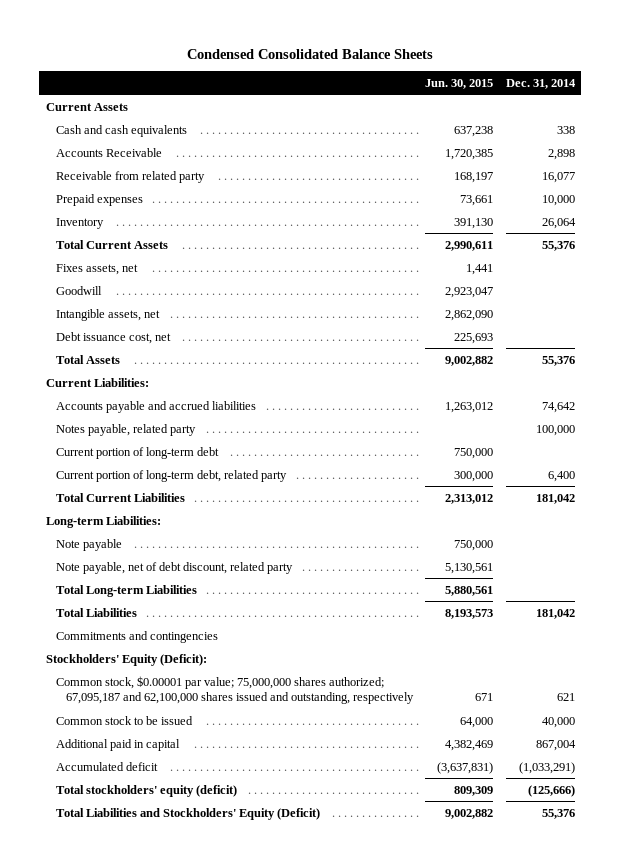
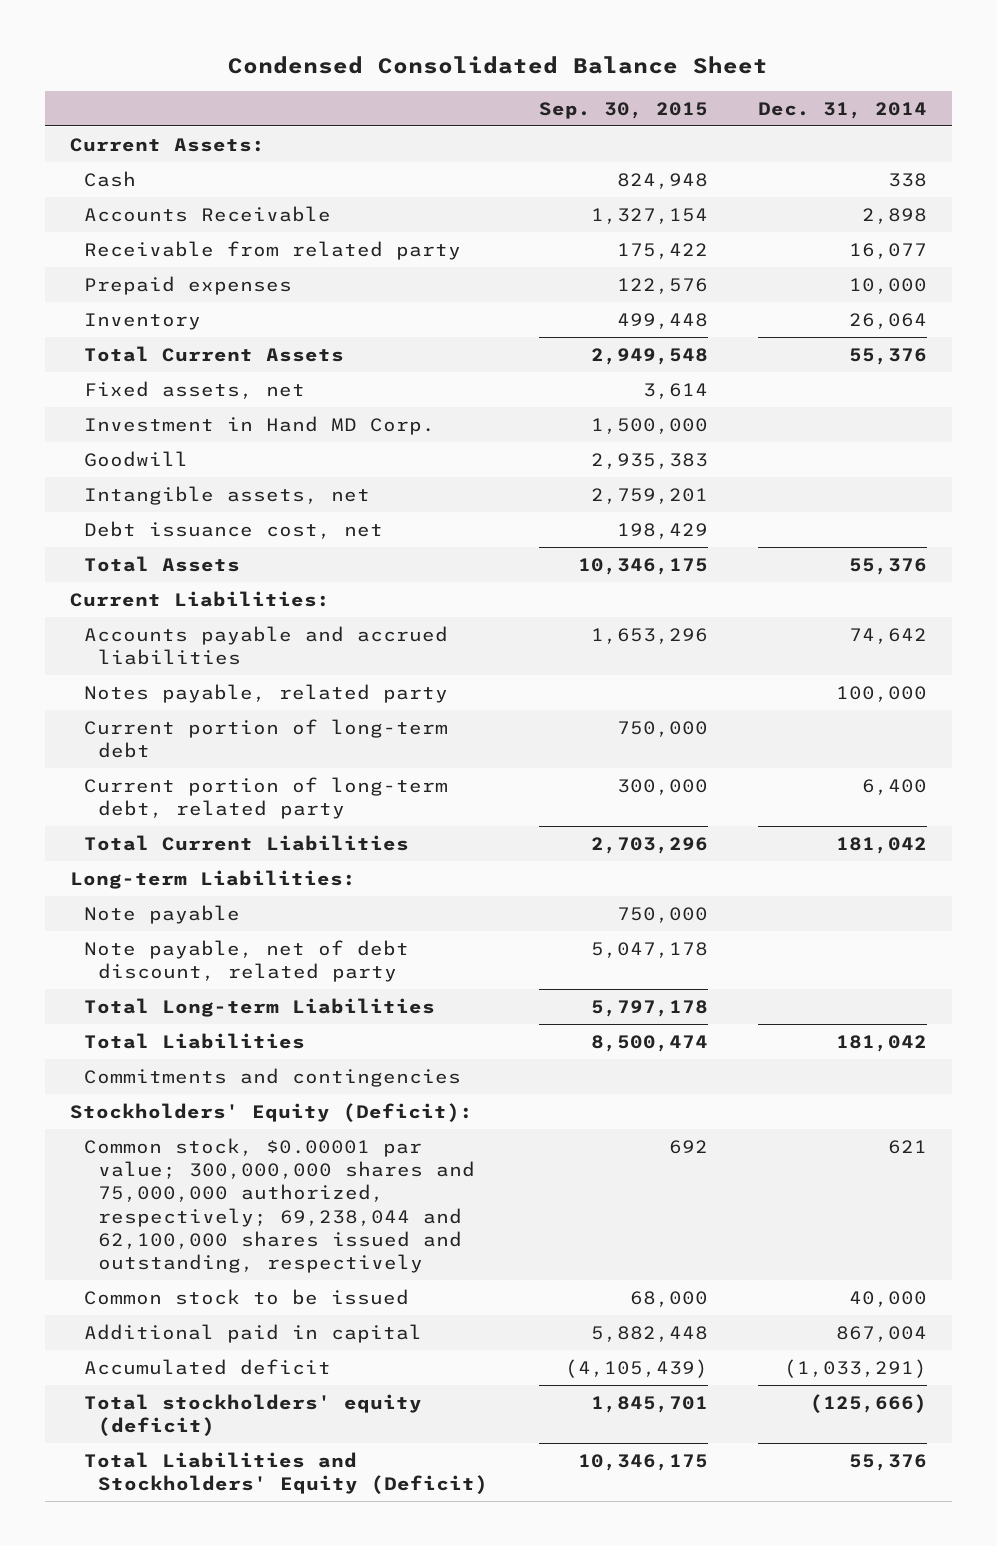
[187,48,434,59] Condensed Consolidated Balance Sheets -> [228,55,769,74] Condensed Consolidated Balance Sheet
[425,78,494,89] Jun. 30, 2015 -> none
none -> [538,101,708,119] Sep. 30, 2015
[45,102,128,111] Current Assets -> [69,137,265,152] Current Assets:
[55,124,187,137] Cash and cash equivalents -> [84,170,137,187] Cash
[55,263,138,275] Fixes assets, net -> [84,380,306,399] Fixed assets, net
none -> [84,415,436,435] Investment in Hand MD Corp.
[55,675,414,705] Common stock, $0.00001 par value; 75,000,000 shares authorized; 67,095,187 and 62,100,000 shares issued and outstanding, respectively -> [84,1137,476,1274] Common stock, $0.00001 par value; 300,000,000 shares and 75,000,000 authorized, respectively; 69,238,044 and 62,100,000 shares issued and outstanding, respectively

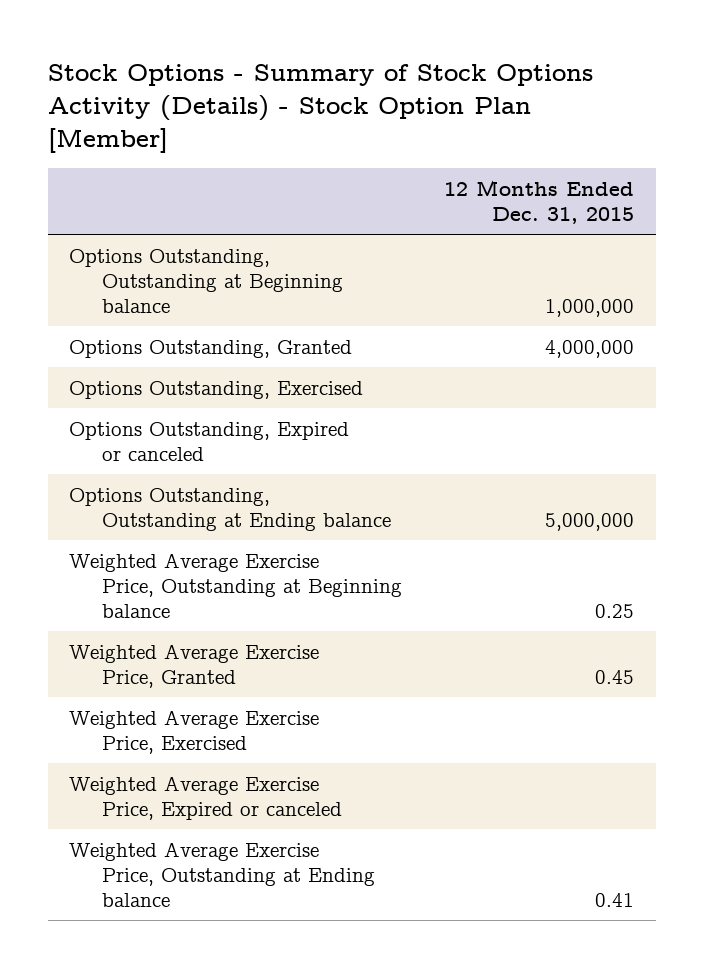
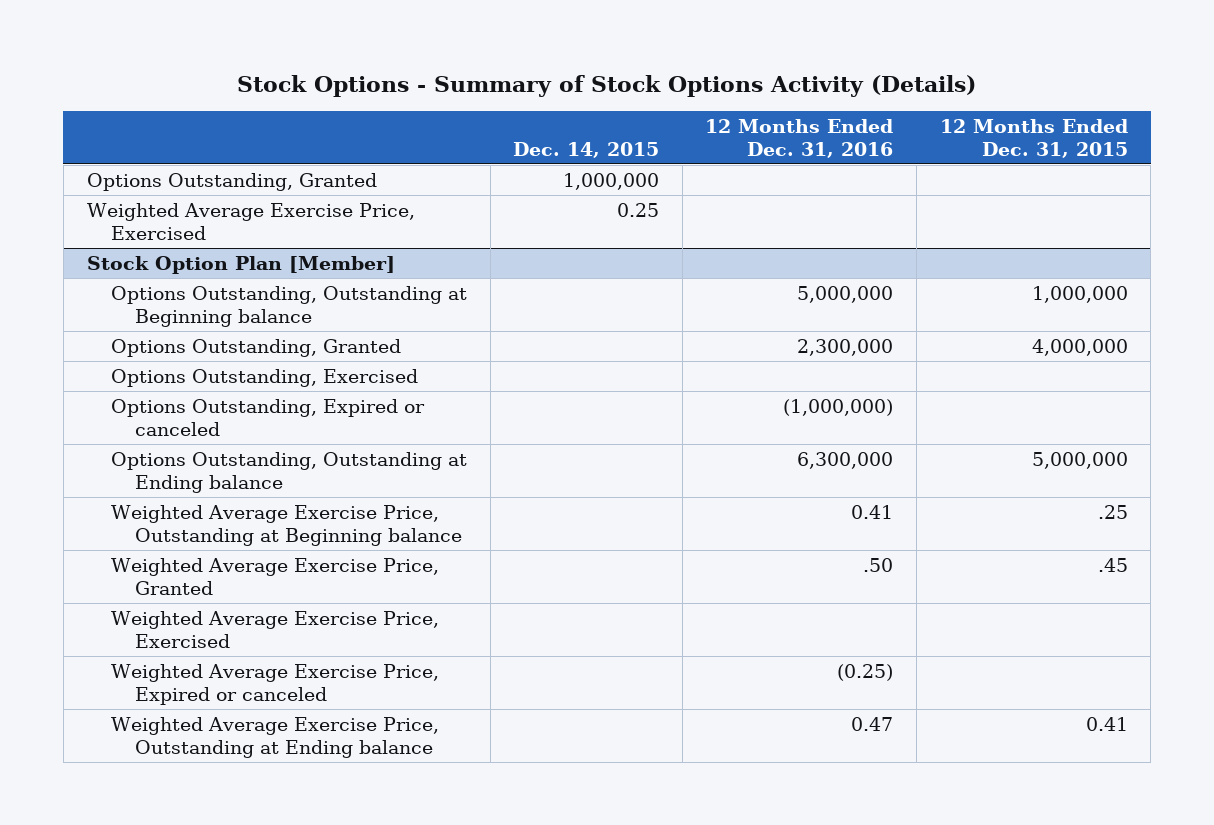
[48,64,594,154] Stock Options - Summary of Stock Options Activity (Details) - Stock Option Plan [Member] -> [237,75,977,98] Stock Options - Summary of Stock Options Activity (Details)
none -> [513,141,660,158] Dec. 14, 2015
none -> [705,118,894,158] 12 Months Ended Dec. 31, 2016
none -> [86,172,377,191] Options Outstanding, Granted
none -> [86,202,415,240] Weighted Average Exercise Price, Exercised
none -> [86,255,395,274] Stock Option Plan [Member]
[595,603,635,618] 0.25 -> [1097,504,1128,519] .25
[595,669,635,684] 0.45 -> [1097,557,1128,572] .45

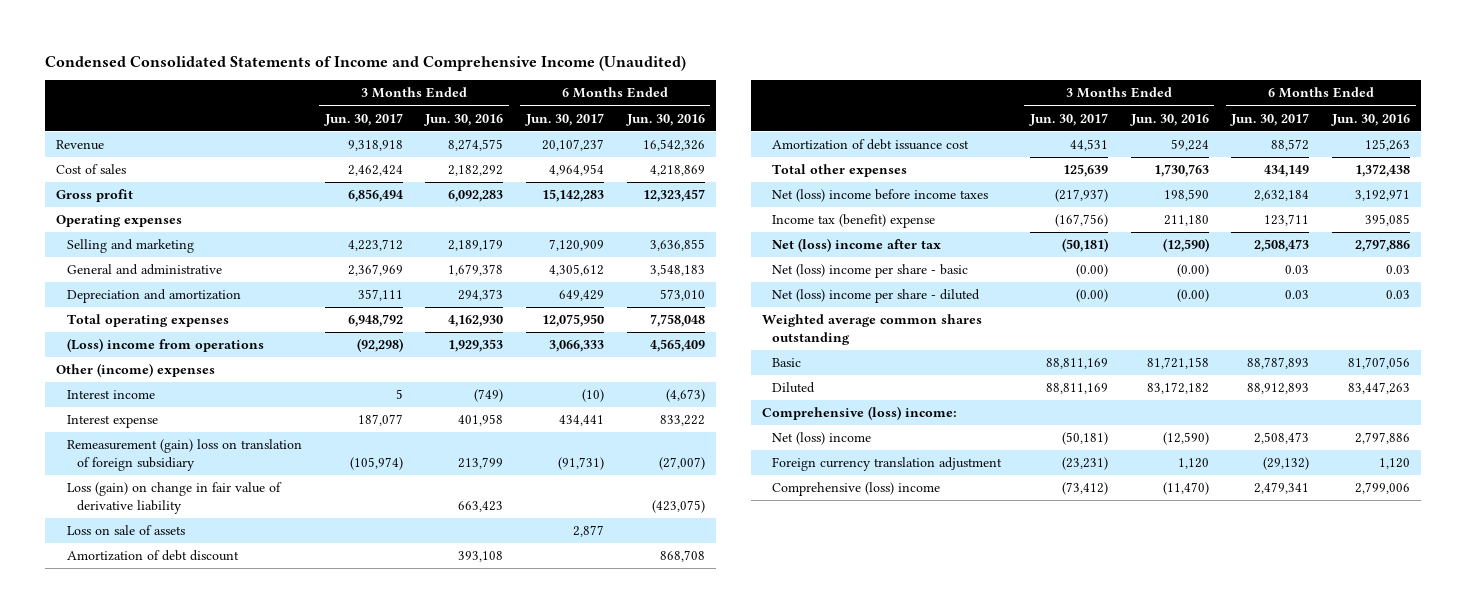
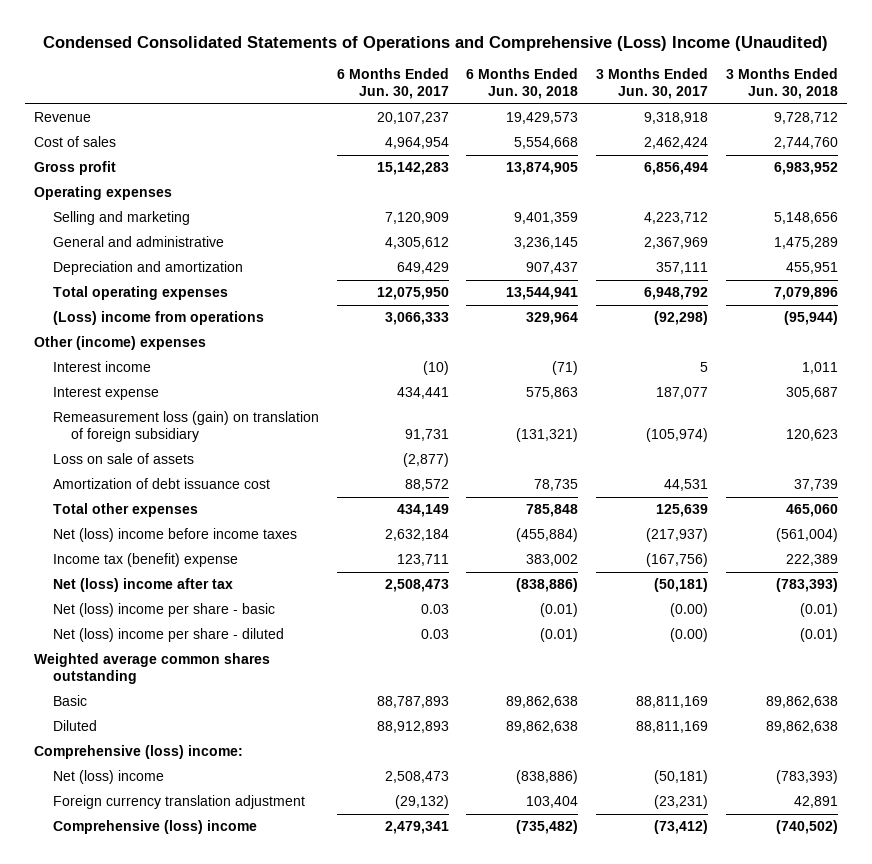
[45,55,687,71] Condensed Consolidated Statements of Income and Comprehensive Income (Unaudited) -> [43,35,829,51] Condensed Consolidated Statements of Operations and Comprehensive (Loss) Income (Unaudited)
[424,113,504,126] Jun. 30, 2016 -> none
[625,113,705,126] Jun. 30, 2016 -> none
none -> [466,68,579,100] 6 Months Ended Jun. 30, 2018
none -> [726,68,839,100] 3 Months Ended Jun. 30, 2018
[66,482,282,514] Loss (gain) on change in fair value of derivative liability -> none
[66,550,239,562] Amortization of debt discount -> none
[66,439,302,471] Remeasurement (gain) loss on translation of foreign subsidiary -> [52,411,319,443] Remeasurement loss (gain) on translation of foreign subsidiary
[557,456,604,470] (91,731) -> [404,429,449,442] 91,731
[572,525,604,538] 2,877 -> [402,453,449,468] (2,877)

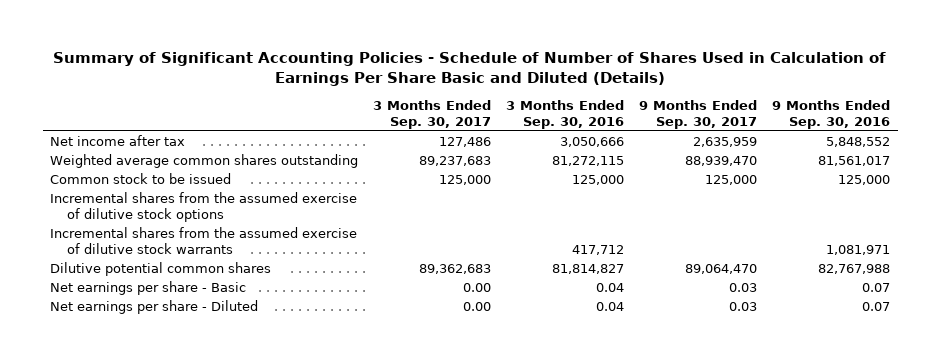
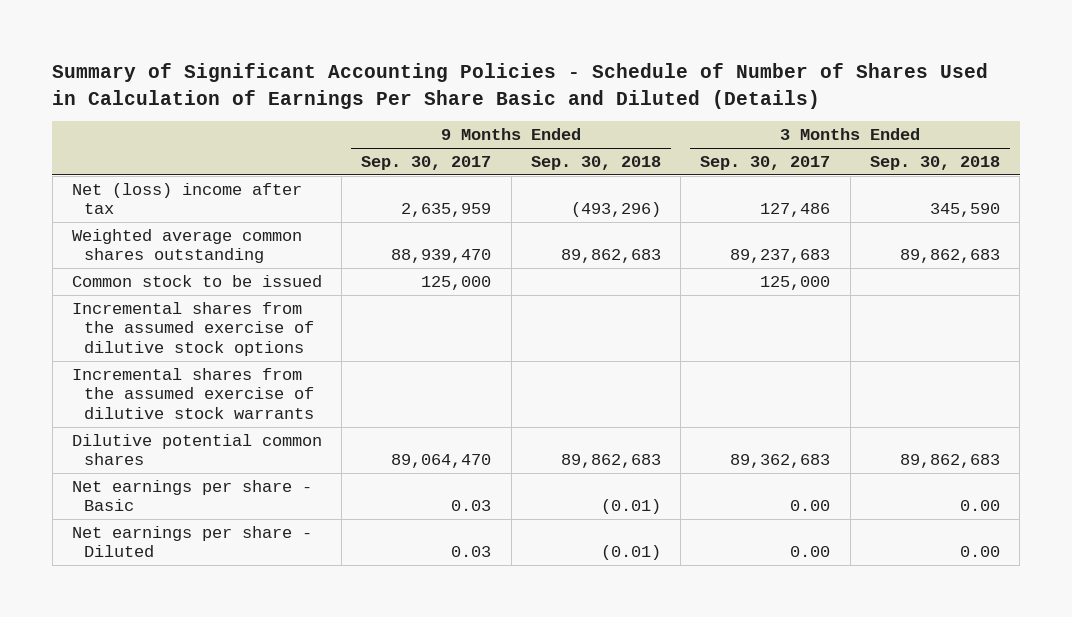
[506,100,625,129] 3 Months Ended Sep. 30, 2016 -> none
[772,100,891,129] 9 Months Ended Sep. 30, 2016 -> none
none -> [530,155,661,170] Sep. 30, 2018
none -> [869,155,1000,170] Sep. 30, 2018
[50,135,186,147] Net income after tax -> [71,182,302,215] Net (loss) income after tax

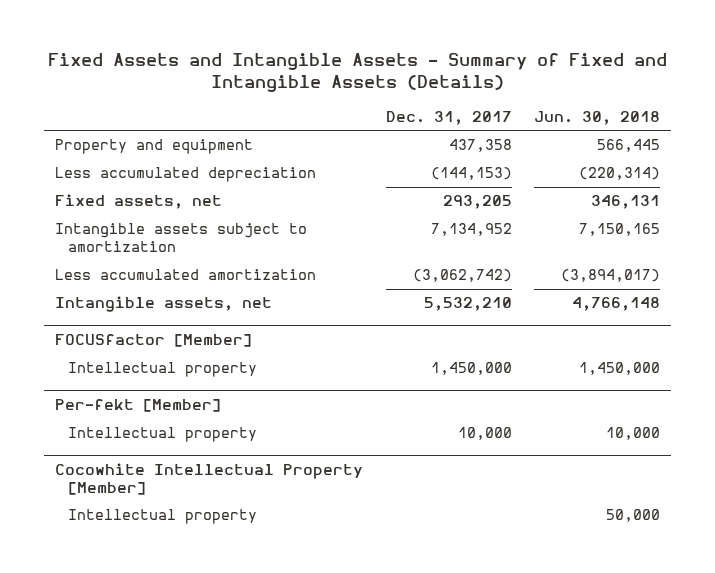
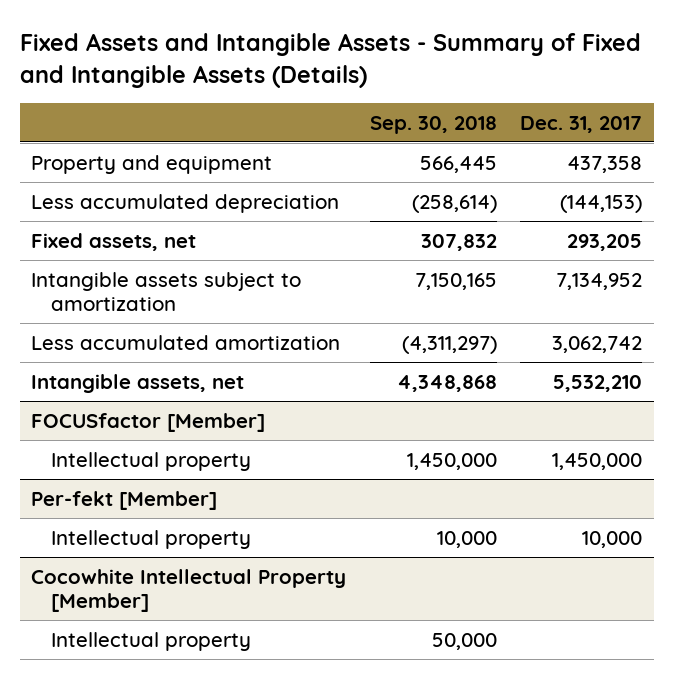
[534,110,661,125] Jun. 30, 2018 -> none
none -> [369,115,497,134] Sep. 30, 2018
[412,269,512,283] (3,062,742) -> [551,335,642,353] 3,062,742

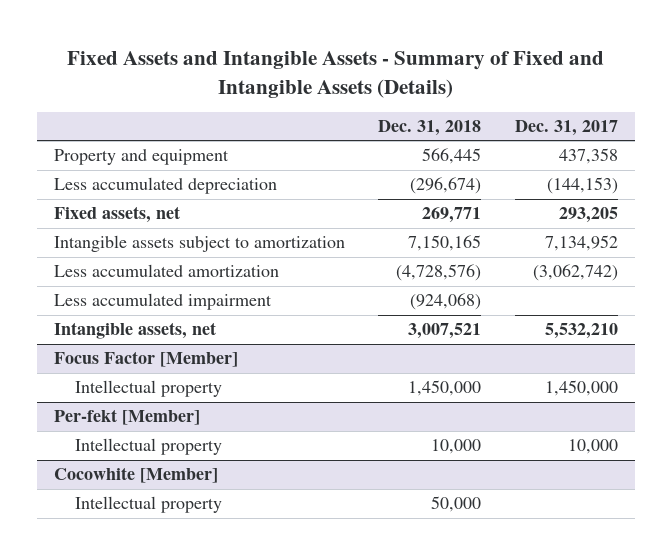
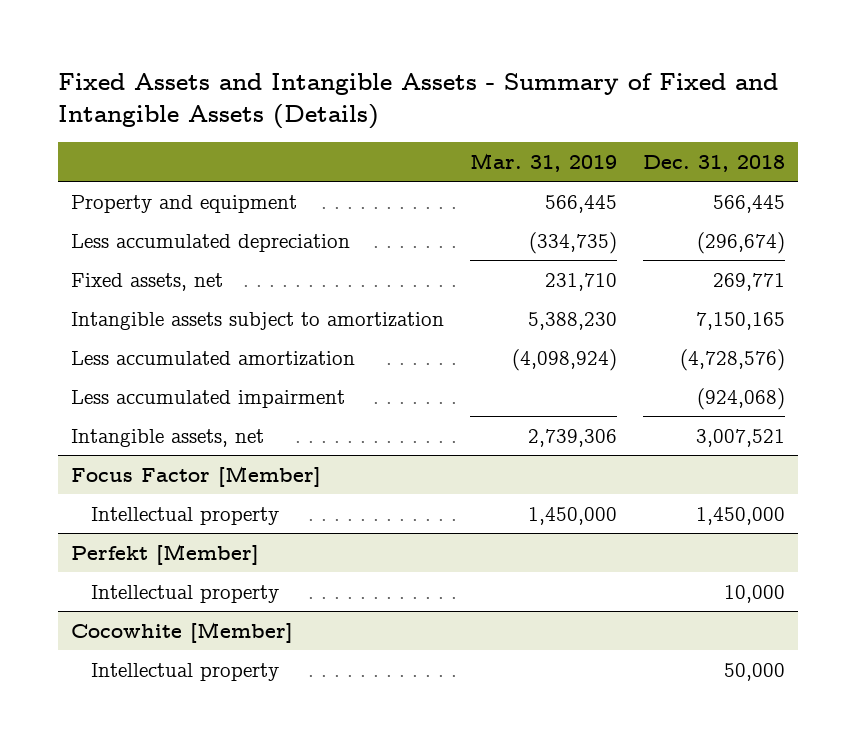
[515,120,619,137] Dec. 31, 2017 -> none
none -> [469,152,617,172] Mar. 31, 2019
[53,409,200,426] Per-fekt [Member] -> [71,543,260,565] Perfekt [Member]

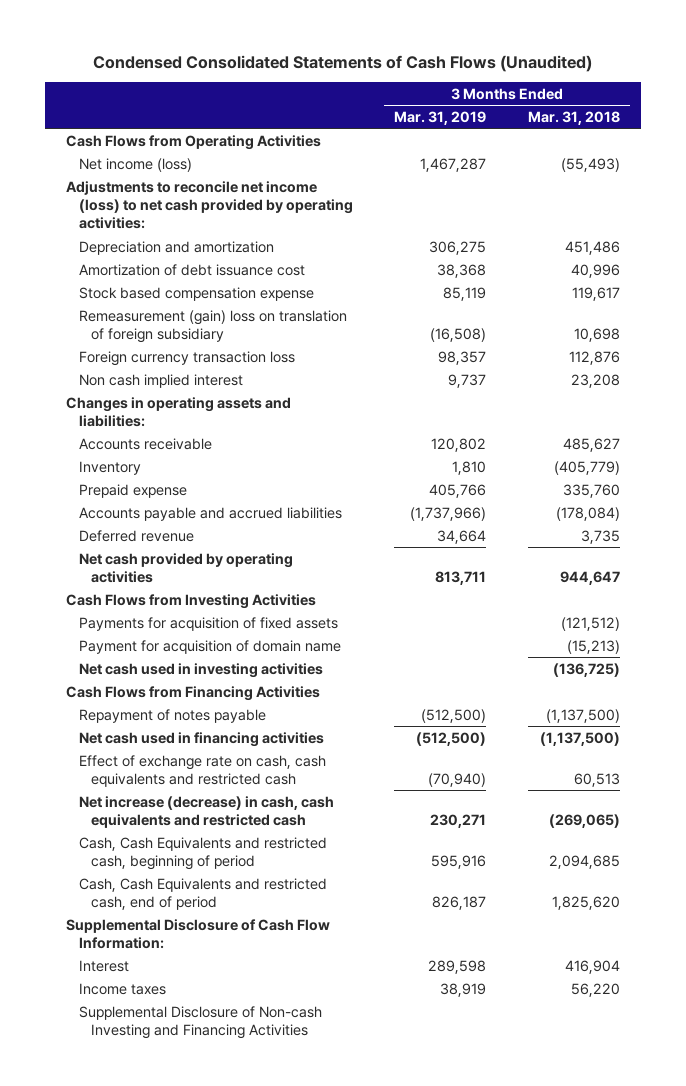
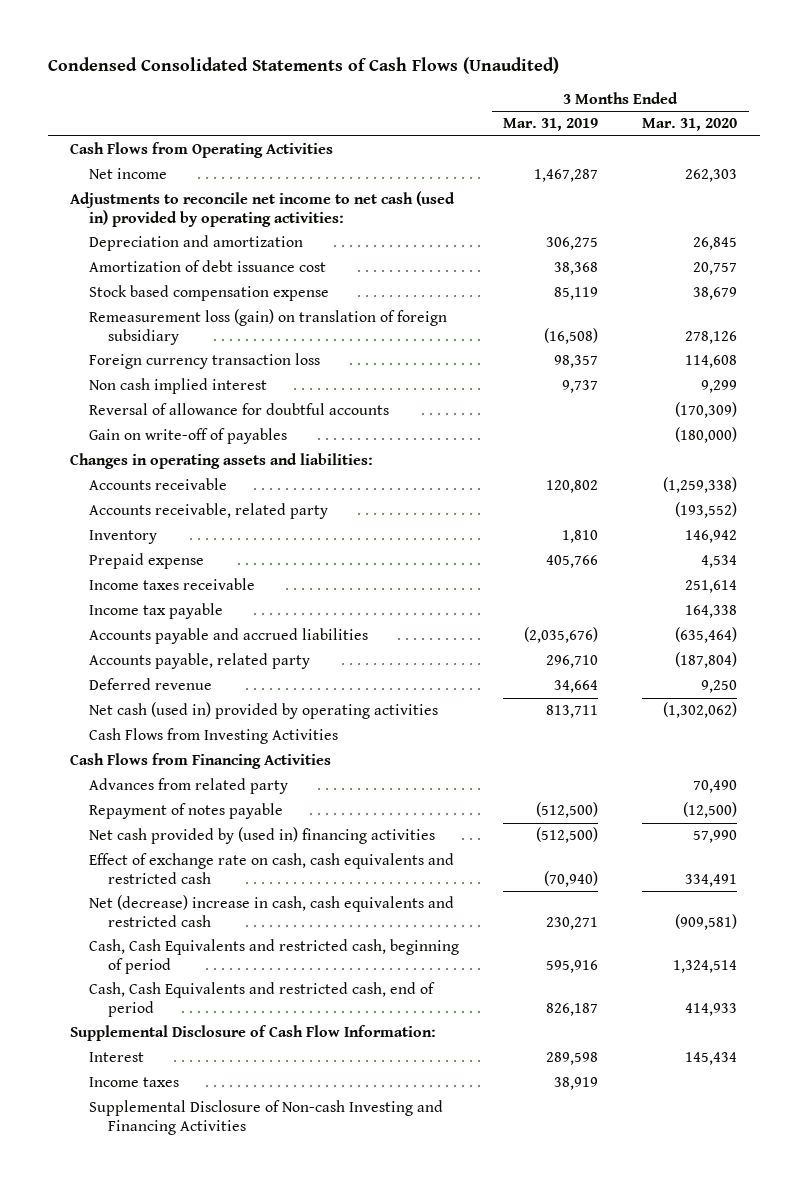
[527,110,620,125] Mar. 31, 2018 -> none
none -> [642,118,738,132] Mar. 31, 2020
[78,157,192,172] Net income (loss) -> [88,168,167,180] Net income
[66,180,353,230] Adjustments to reconcile net income (loss) to net cash provided by operating activities: -> [69,191,455,227] Adjustments to reconcile net income to net cash (used in) provided by operating activities:
[78,309,347,343] Remeasurement (gain) loss on translation of foreign subsidiary -> [88,309,447,345] Remeasurement loss (gain) on translation of foreign subsidiary
none -> [88,403,389,416] Reversal of allowance for doubtful accounts
none -> [88,428,287,445] Gain on write-off of payables
none -> [88,503,328,520] Accounts receivable, related party
none -> [88,578,255,591] Income taxes receivable
none -> [88,603,223,620] Income tax payable
[410,506,487,521] (1,737,966) -> [524,627,599,644] (2,035,676)
none -> [88,653,310,670] Accounts payable, related party
[78,552,293,583] Net cash provided by operating activities -> [88,702,438,720] Net cash (used in) provided by operating activities
[78,616,338,631] Payments for acquisition of fixed assets -> none
[78,639,341,654] Payment for acquisition of domain name -> none
[78,662,323,678] Net cash used in investing activities -> none
none -> [88,778,288,795] Advances from related party
[78,731,324,747] Net cash used in financing activities -> [88,827,435,845] Net cash provided by (used in) financing activities
[78,795,334,828] Net increase (decrease) in cash, cash equivalents and restricted cash -> [88,895,454,927] Net (decrease) increase in cash, cash equivalents and restricted cash

